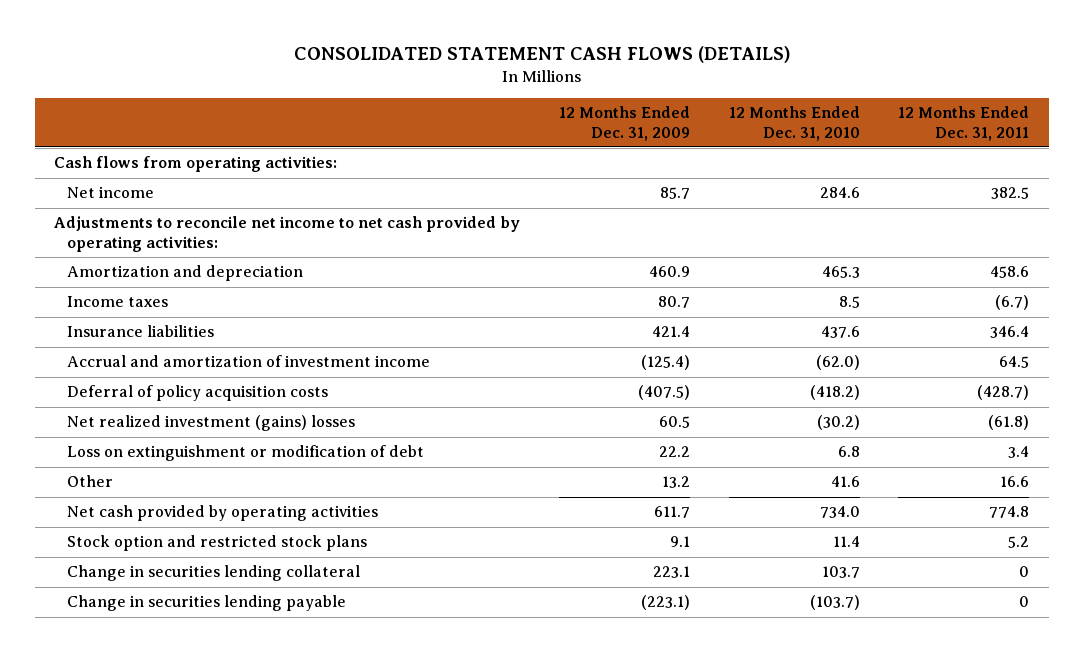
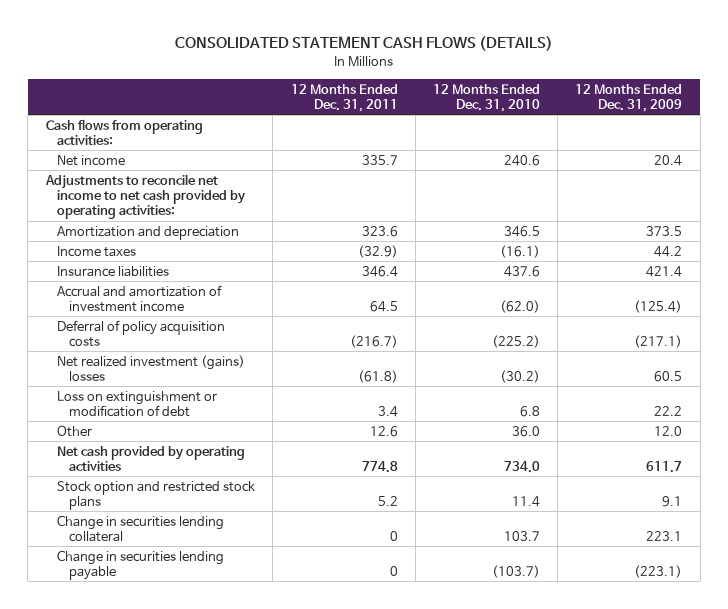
[659,187,690,200] 85.7 -> [654,154,683,166] 20.4
[819,187,860,199] 284.6 -> [504,154,541,166] 240.6
[991,187,1030,200] 382.5 -> [361,154,398,165] 335.7
[648,266,690,278] 460.9 -> [646,225,683,236] 373.5
[821,266,860,279] 465.3 -> [504,225,541,237] 346.5
[990,266,1030,279] 458.6 -> [361,225,398,237] 323.6
[657,296,690,309] 80.7 -> [654,245,683,257] 44.2
[838,296,860,309] 8.5 -> [500,244,541,258] (16.1)
[995,295,1030,311] (6.7) -> [357,244,398,258] (32.9)
[637,385,690,401] (407.5) -> [634,334,683,348] (217.1)
[809,385,860,401] (418.2) -> [492,334,541,348] (225.2)
[977,385,1030,401] (428.7) -> [349,334,398,348] (216.7)
[661,476,690,489] 13.2 -> [654,425,683,436] 12.0
[830,476,860,488] 41.6 -> [512,425,541,437] 36.0
[1000,476,1030,488] 16.6 -> [369,425,398,437] 12.6

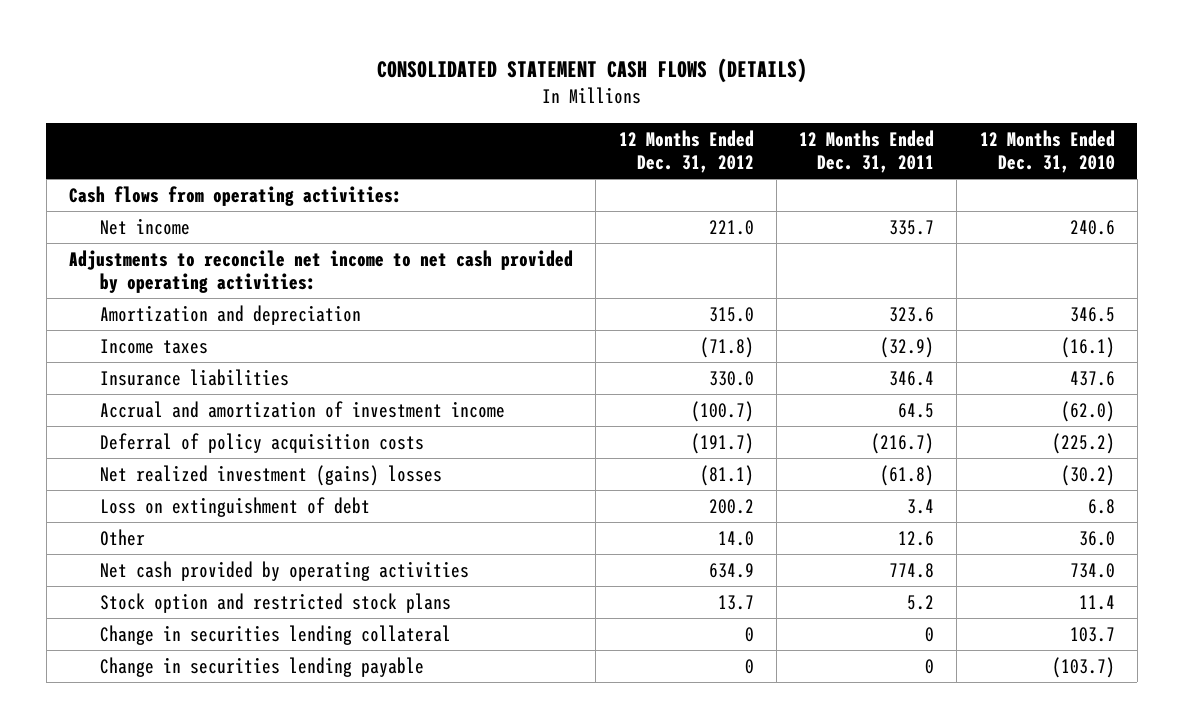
[575,83,683,112] 12 Months Ended Dec. 31, 2009 -> none
none -> [618,129,754,174] 12 Months Ended Dec. 31, 2012
[57,390,218,417] Loss on extinguishment or modification of debt -> [100,496,371,517] Loss on extinguishment of debt

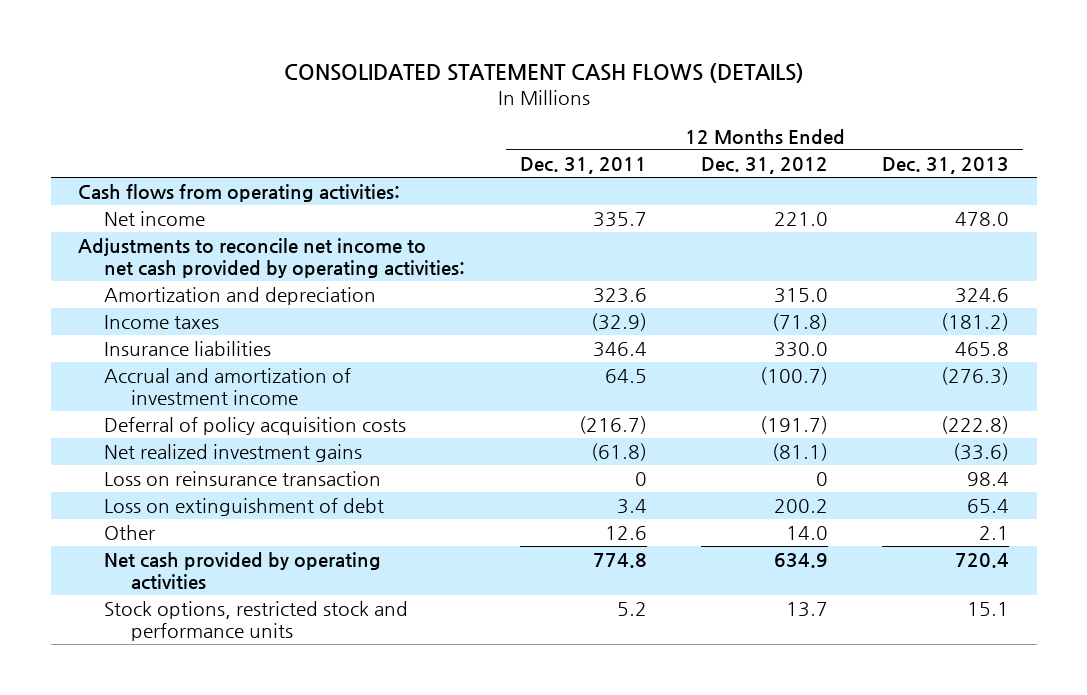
[979,129,1115,174] 12 Months Ended Dec. 31, 2010 -> none
none -> [882,157,1010,175] Dec. 31, 2013
[100,464,443,486] Net realized investment (gains) losses -> [104,444,363,463] Net realized investment gains
none -> [104,471,382,487] Loss on reinsurance transaction
[100,624,452,645] Change in securities lending collateral -> none
[100,656,425,677] Change in securities lending payable -> none
[100,592,452,613] Stock option and restricted stock plans -> [104,601,409,642] Stock options, restricted stock and performance units

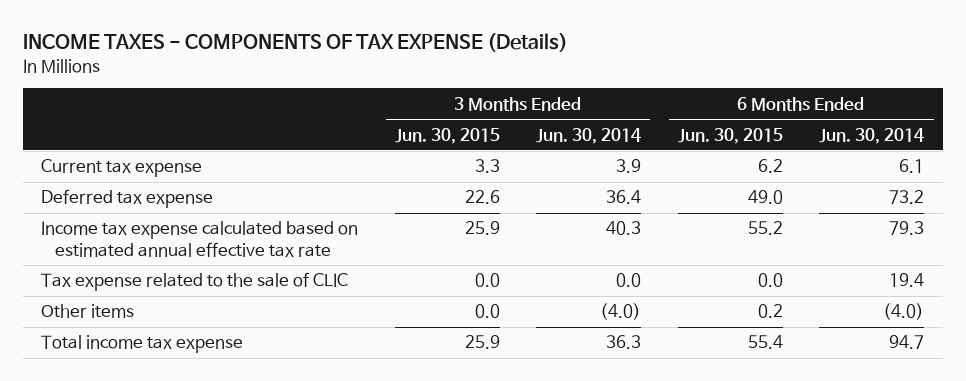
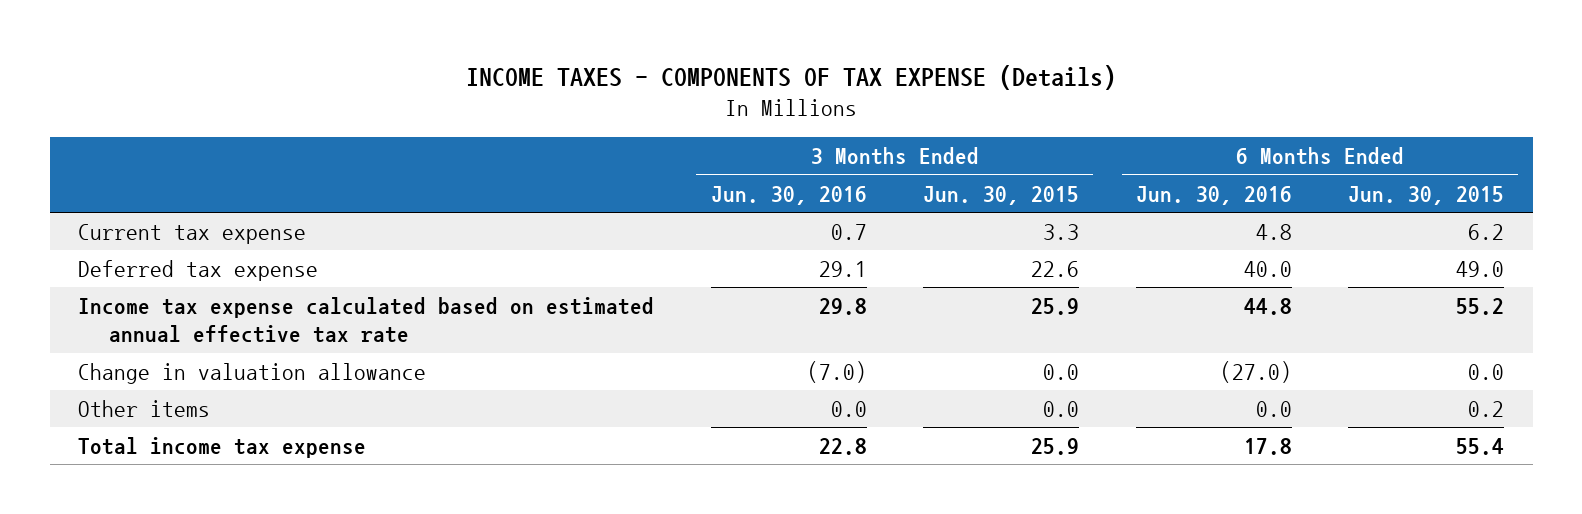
[536,127,642,144] Jun. 30, 2014 -> none
[819,127,925,144] Jun. 30, 2014 -> none
none -> [710,185,867,205] Jun. 30, 2016
none -> [1135,185,1292,205] Jun. 30, 2016
[41,272,349,292] Tax expense related to the sale of CLIC -> none
none -> [78,362,427,384] Change in valuation allowance

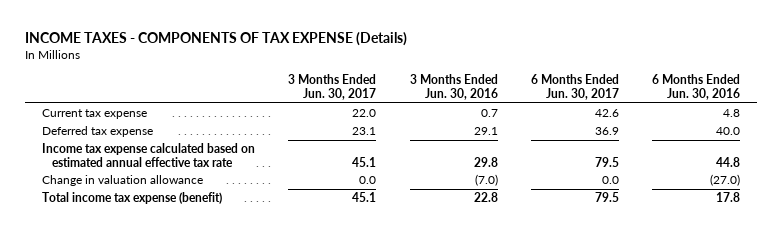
[923,185,1080,205] Jun. 30, 2015 -> none
[1348,185,1505,205] Jun. 30, 2015 -> none
none -> [288,74,377,100] 3 Months Ended Jun. 30, 2017
none -> [530,74,619,100] 6 Months Ended Jun. 30, 2017
[78,399,211,417] Other items -> none
[78,436,367,458] Total income tax expense -> [41,192,222,205] Total income tax expense (benefit)

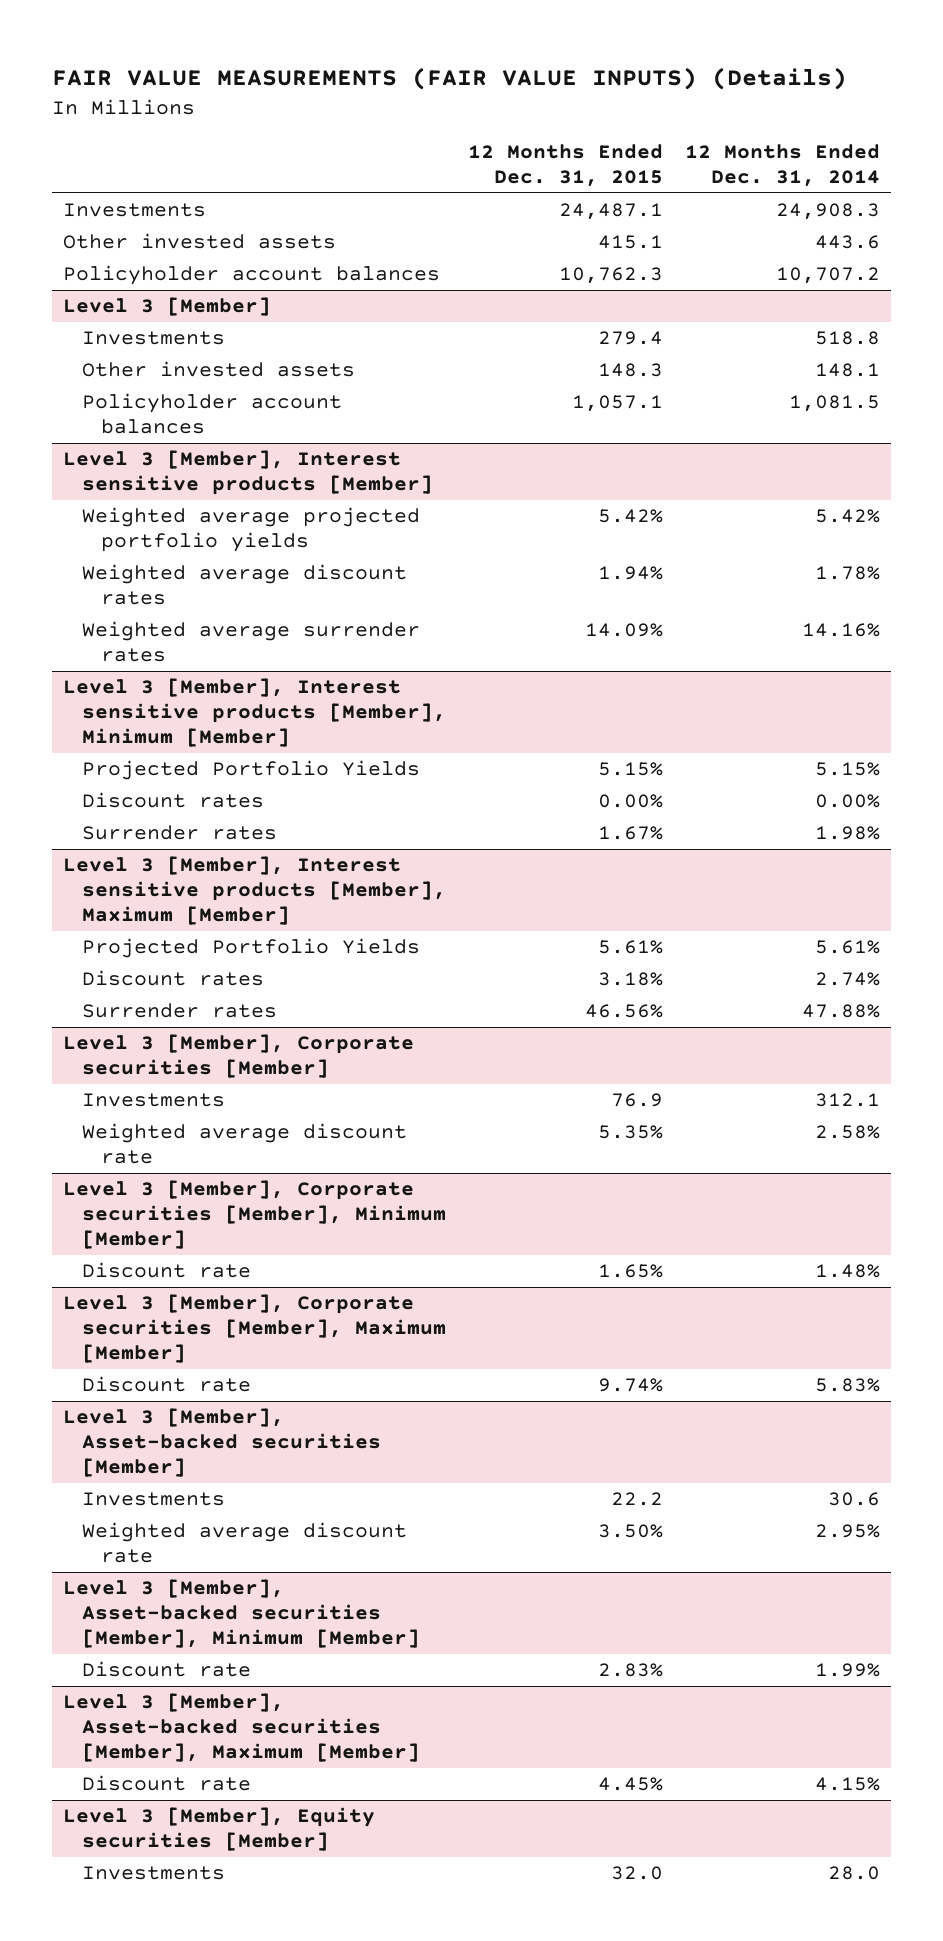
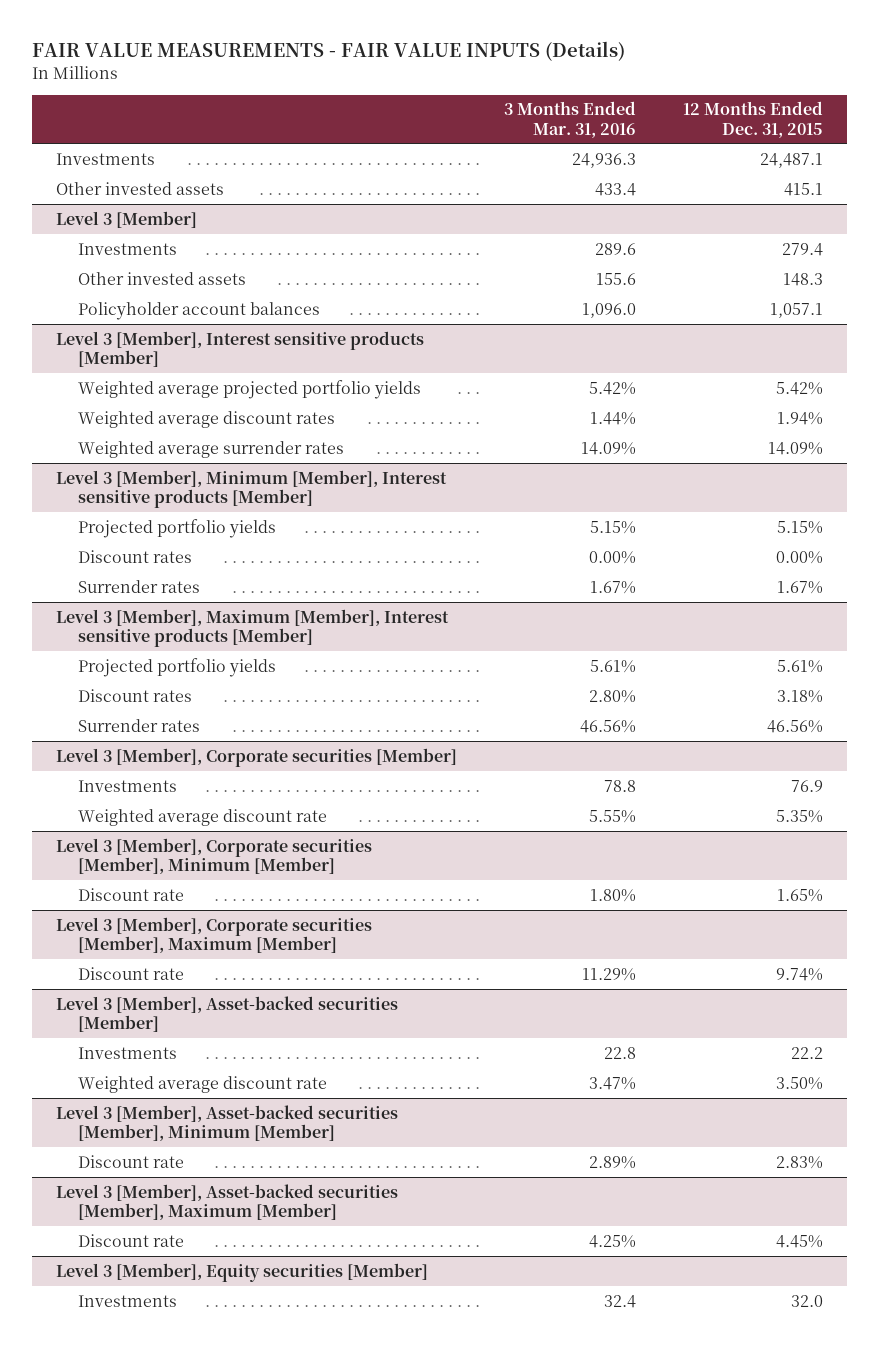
[51,67,847,91] FAIR VALUE MEASUREMENTS (FAIR VALUE INPUTS) (Details) -> [31,40,625,61] FAIR VALUE MEASUREMENTS - FAIR VALUE INPUTS (Details)
[685,144,881,188] 12 Months Ended Dec. 31, 2014 -> none
none -> [504,101,637,138] 3 Months Ended Mar. 31, 2016
[62,265,440,286] Policyholder account balances -> none
[62,678,446,748] Level 3 [Member], Interest sensitive products [Member], Minimum [Member] -> [55,469,447,508] Level 3 [Member], Minimum [Member], Interest sensitive products [Member]
[81,760,420,781] Projected Portfolio Yields -> [78,518,277,538] Projected portfolio yields
[62,856,446,926] Level 3 [Member], Interest sensitive products [Member], Maximum [Member] -> [55,608,449,647] Level 3 [Member], Maximum [Member], Interest sensitive products [Member]
[81,938,420,959] Projected Portfolio Yields -> [78,657,277,677] Projected portfolio yields

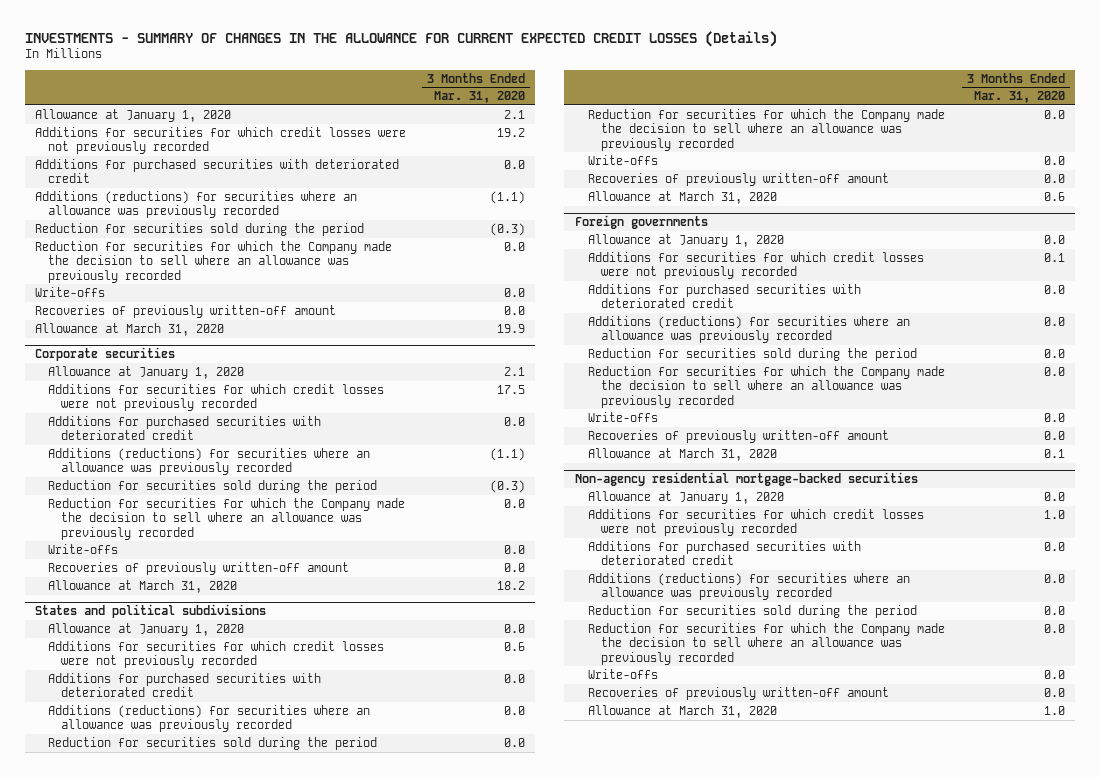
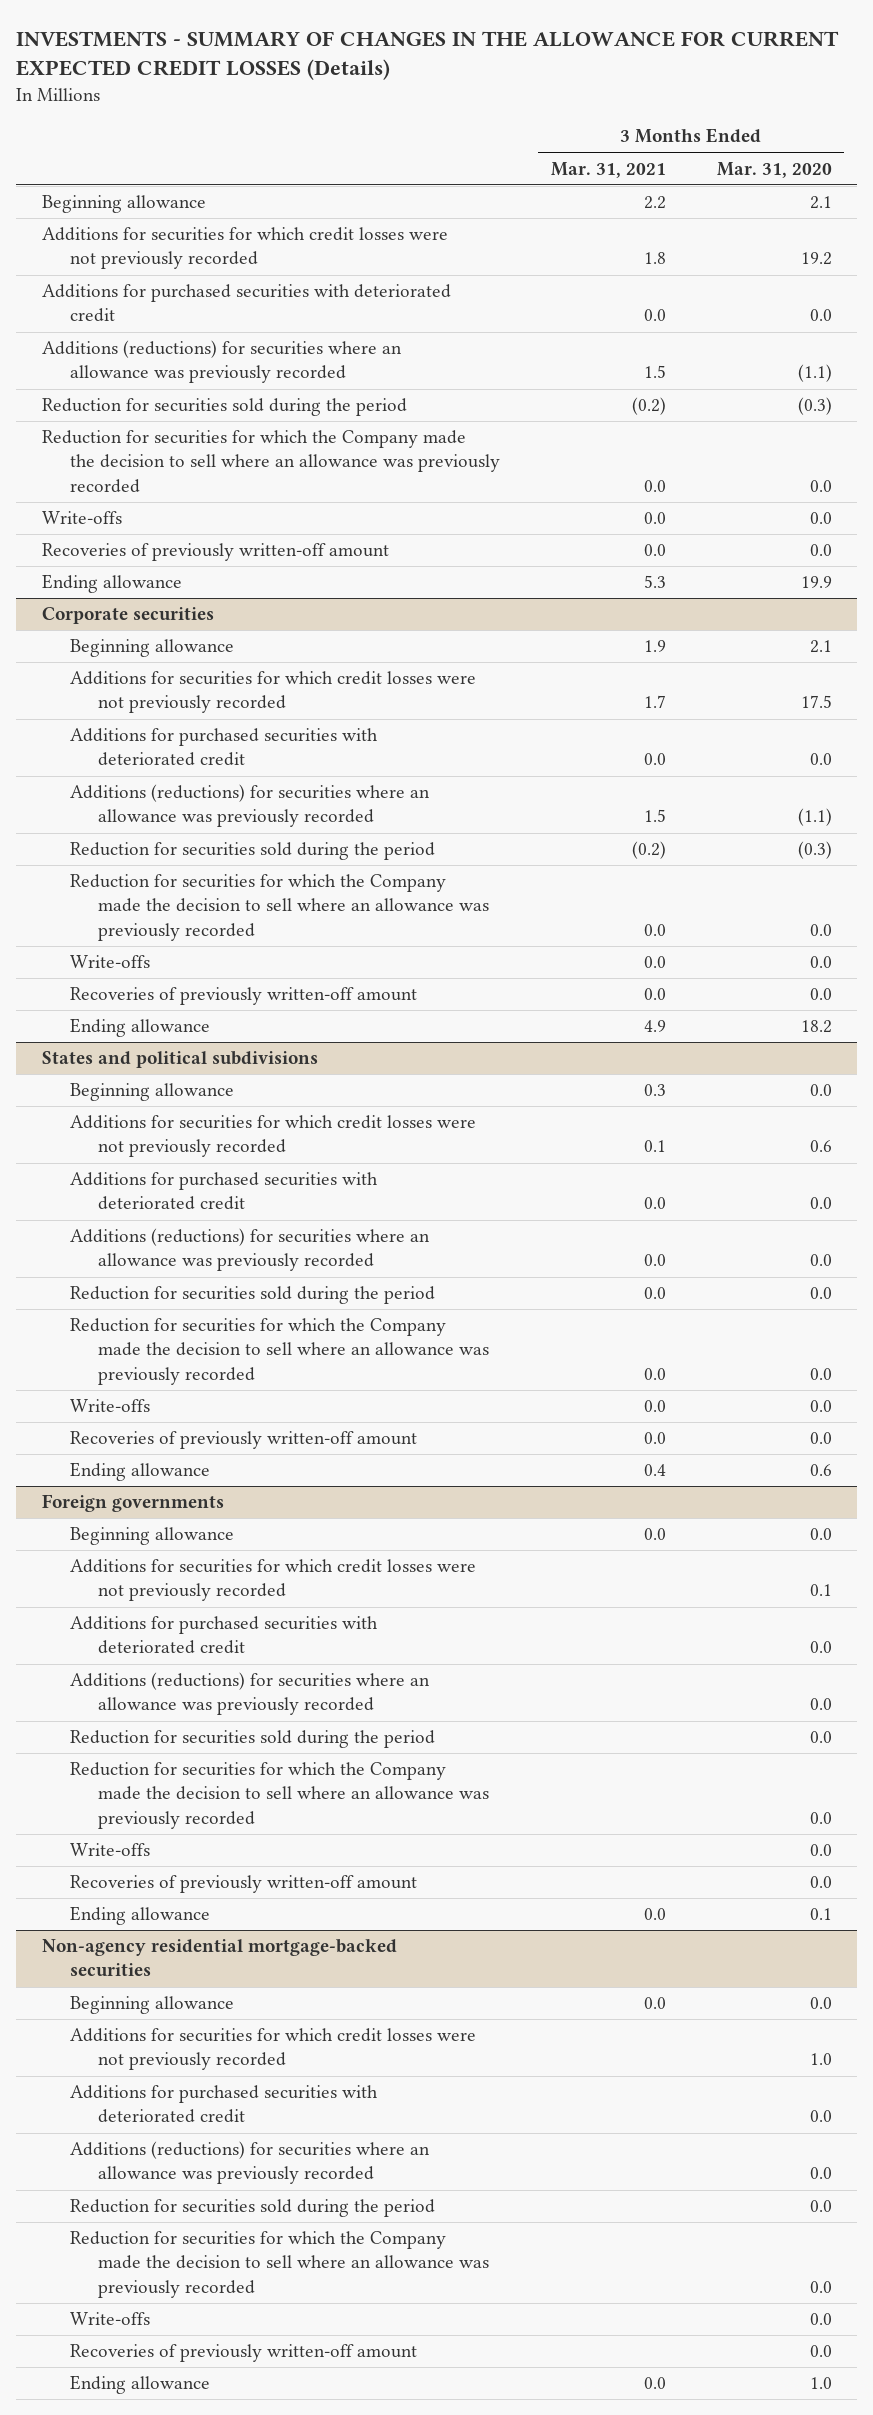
none -> [550,161,666,178] Mar. 31, 2021
[35,108,232,122] Allowance at January 1, 2020 -> [41,195,206,214] Beginning allowance
[35,322,225,336] Allowance at March 31, 2020 -> [41,574,182,594] Ending allowance
[48,365,245,379] Allowance at January 1, 2020 -> [69,639,234,658] Beginning allowance
[48,579,238,593] Allowance at March 31, 2020 -> [69,1018,210,1038] Ending allowance
[48,622,245,636] Allowance at January 1, 2020 -> [69,1083,234,1102] Beginning allowance
[588,190,778,204] Allowance at March 31, 2020 -> [69,1462,210,1482] Ending allowance
[588,233,785,247] Allowance at January 1, 2020 -> [69,1527,234,1546] Beginning allowance
[588,447,778,461] Allowance at March 31, 2020 -> [69,1906,210,1926] Ending allowance
[588,490,785,504] Allowance at January 1, 2020 -> [69,1996,234,2015] Beginning allowance
[588,704,778,718] Allowance at March 31, 2020 -> [69,2375,210,2395] Ending allowance

